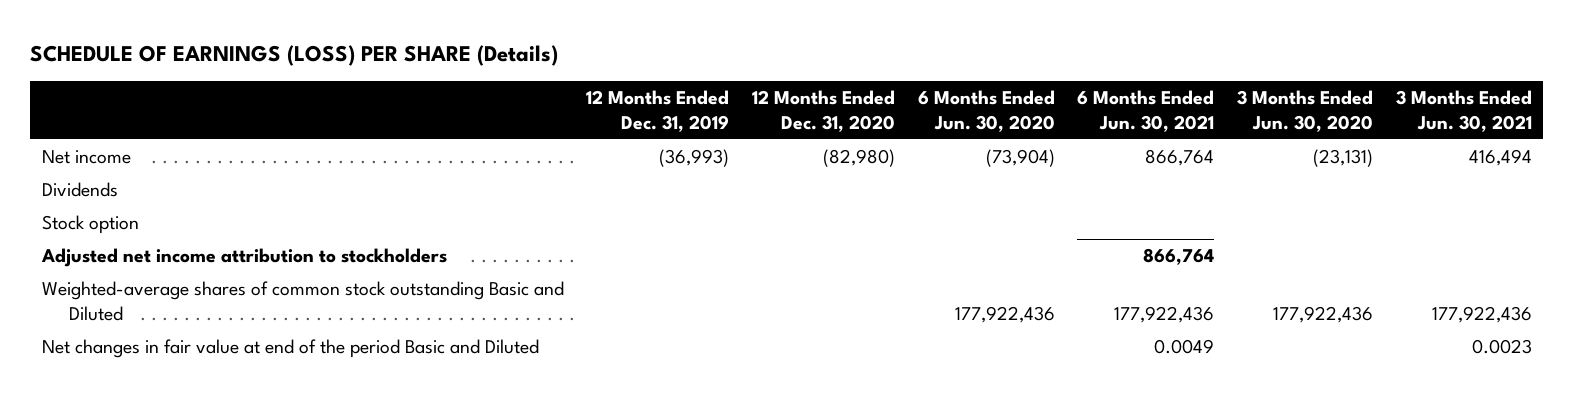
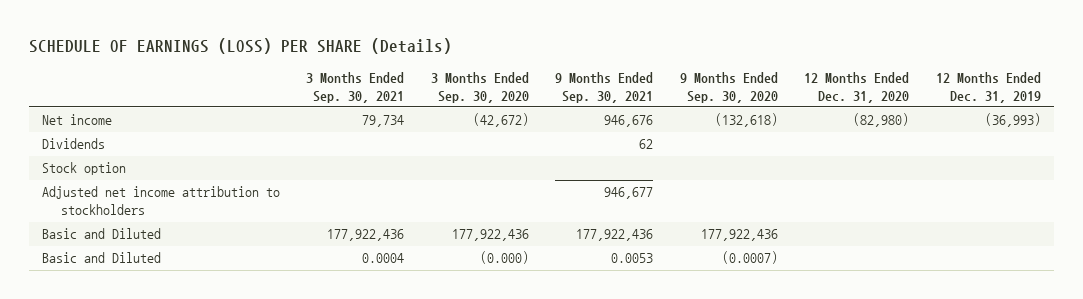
[917,89,1055,132] 6 Months Ended Jun. 30, 2020 -> none
[1077,89,1215,132] 6 Months Ended Jun. 30, 2021 -> none
[1236,89,1373,132] 3 Months Ended Jun. 30, 2020 -> none
[1395,89,1532,132] 3 Months Ended Jun. 30, 2021 -> none
none -> [306,71,405,103] 3 Months Ended Sep. 30, 2021
none -> [430,71,529,103] 3 Months Ended Sep. 30, 2020
none -> [555,71,654,103] 9 Months Ended Sep. 30, 2021
none -> [679,71,778,103] 9 Months Ended Sep. 30, 2020
[41,280,564,322] Weighted-average shares of common stock outstanding Basic and Diluted -> [41,228,161,240] Basic and Diluted
[41,338,539,358] Net changes in fair value at end of the period Basic and Diluted -> [41,252,161,264] Basic and Diluted

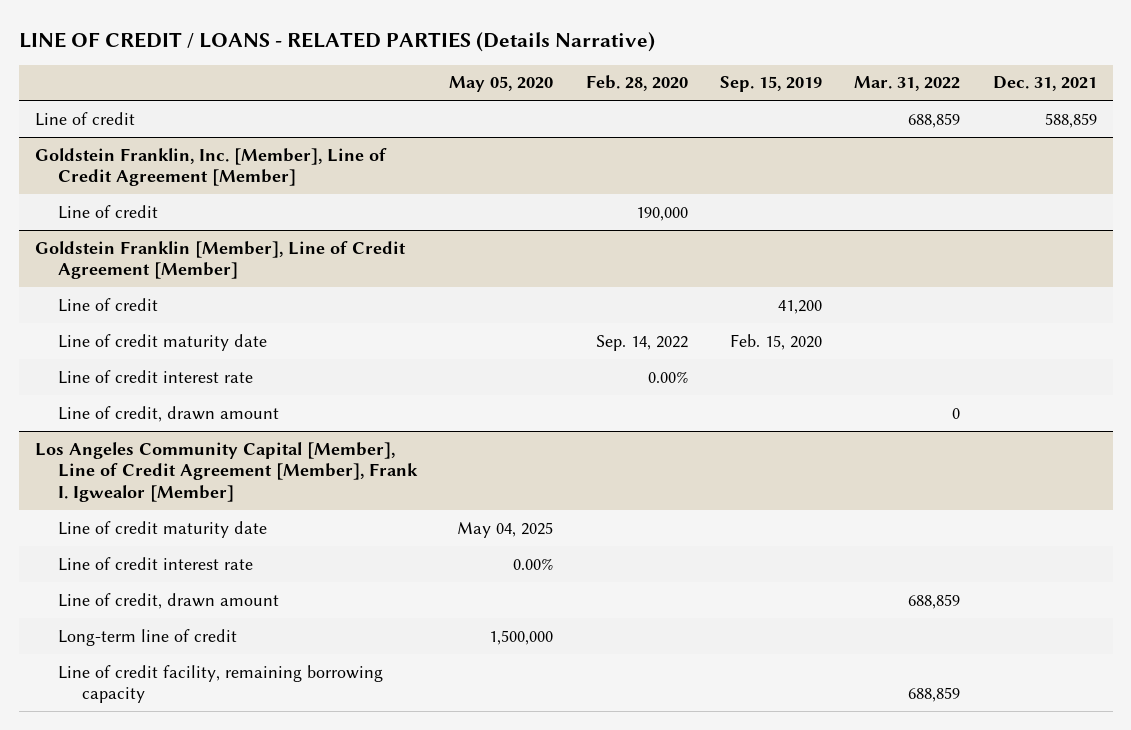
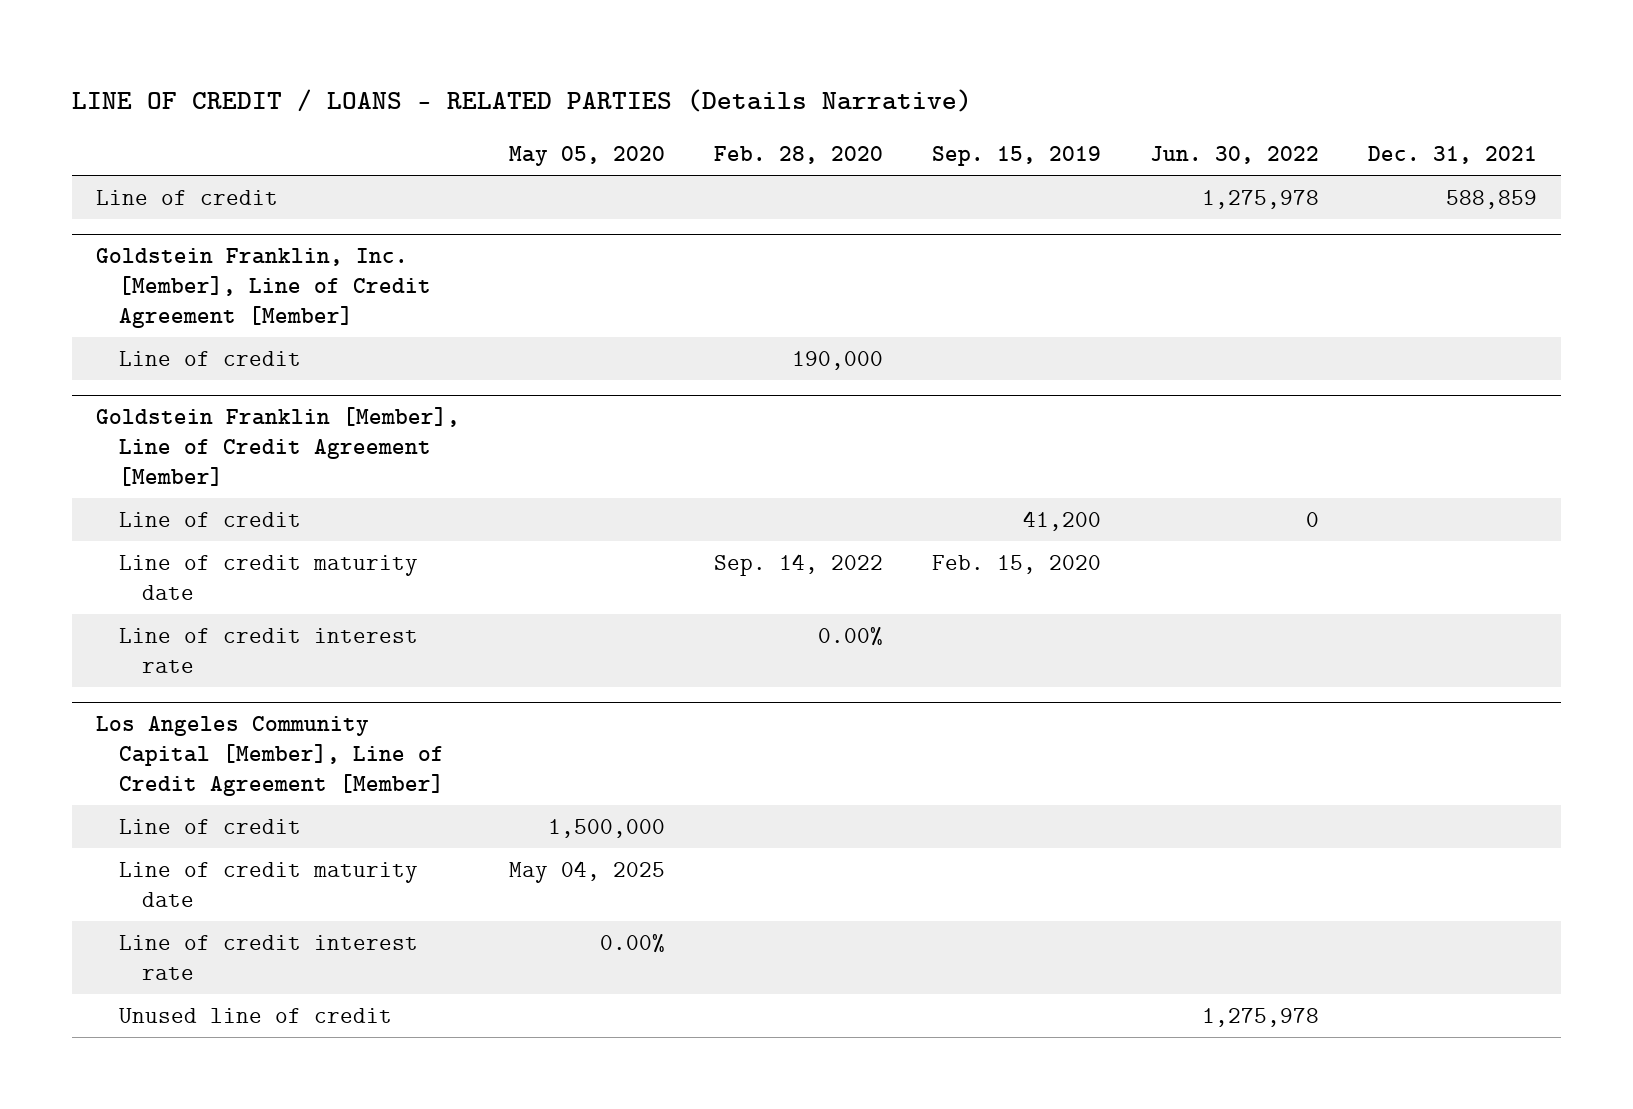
[854,76,961,92] Mar. 31, 2022 -> none
none -> [1149,146,1319,165] Jun. 30, 2022
[58,405,280,422] Line of credit, drawn amount -> none
[34,441,419,503] Los Angeles Community Capital [Member], Line of Credit Agreement [Member], Frank I. Igwealor [Member] -> [96,715,444,796] Los Angeles Community Capital [Member], Line of Credit Agreement [Member]
none -> [118,818,301,834] Line of credit
[58,592,280,609] Line of credit, drawn amount -> none
[58,628,238,646] Long-term line of credit -> none
[58,664,384,704] Line of credit facility, remaining borrowing capacity -> [118,1007,392,1023] Unused line of credit

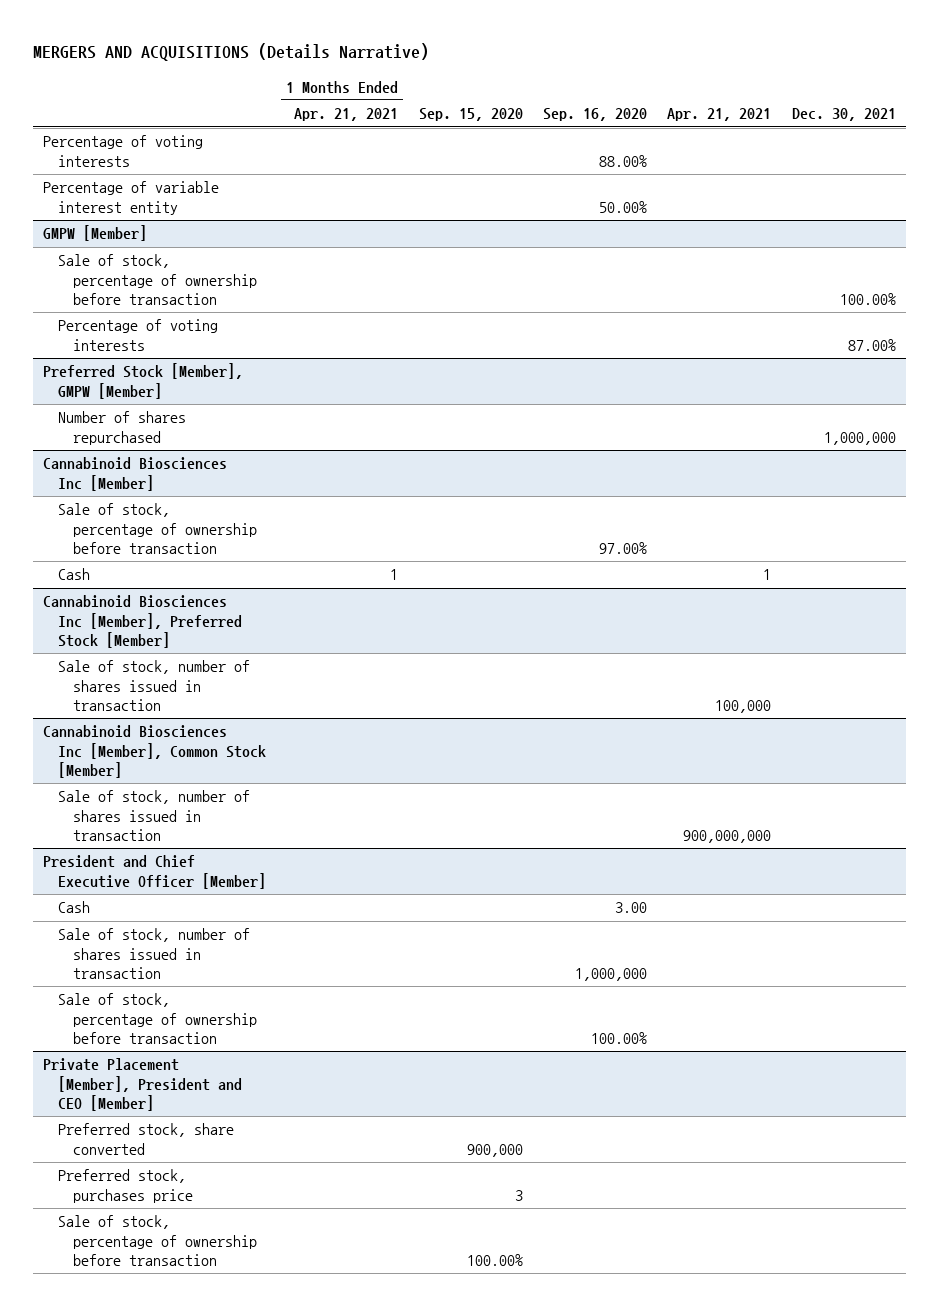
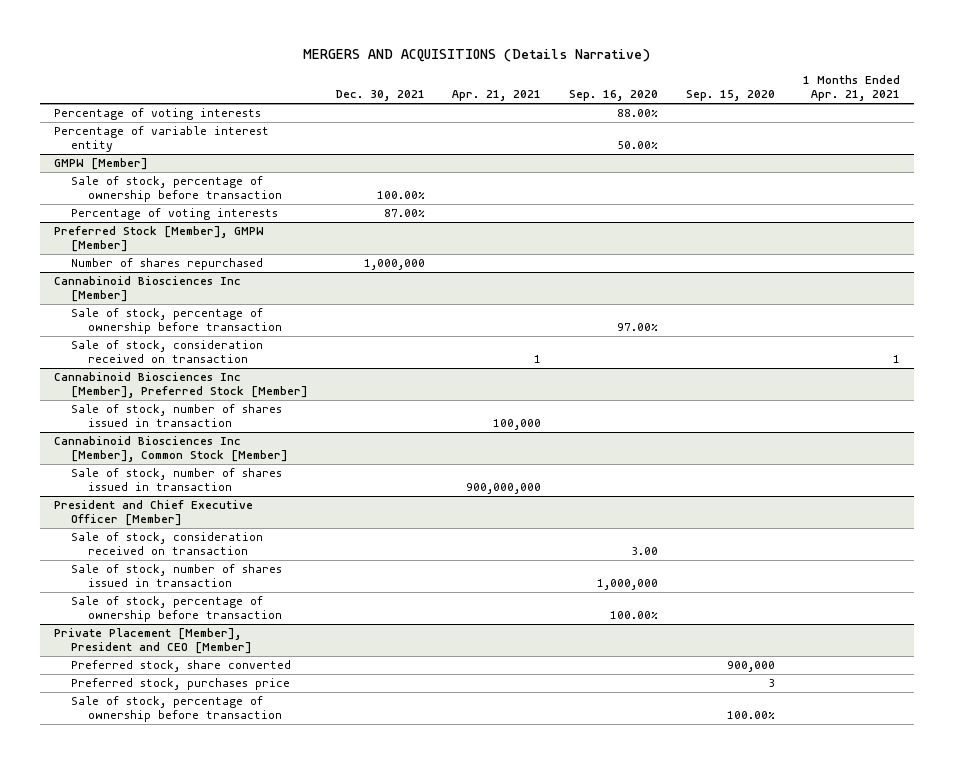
[57,568,90,581] Cash -> [70,340,263,364] Sale of stock, consideration received on transaction
[57,901,90,914] Cash -> [70,532,263,556] Sale of stock, consideration received on transaction

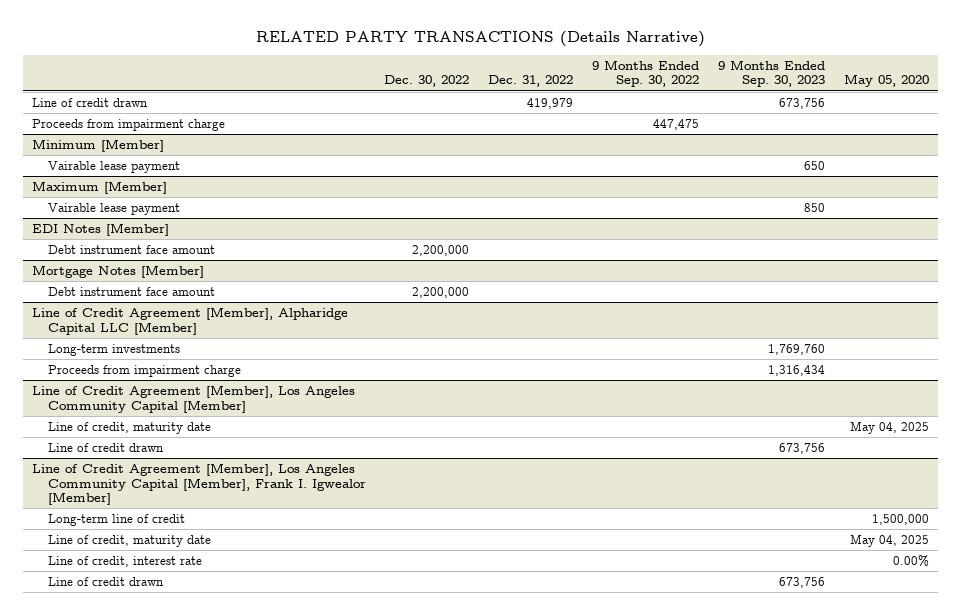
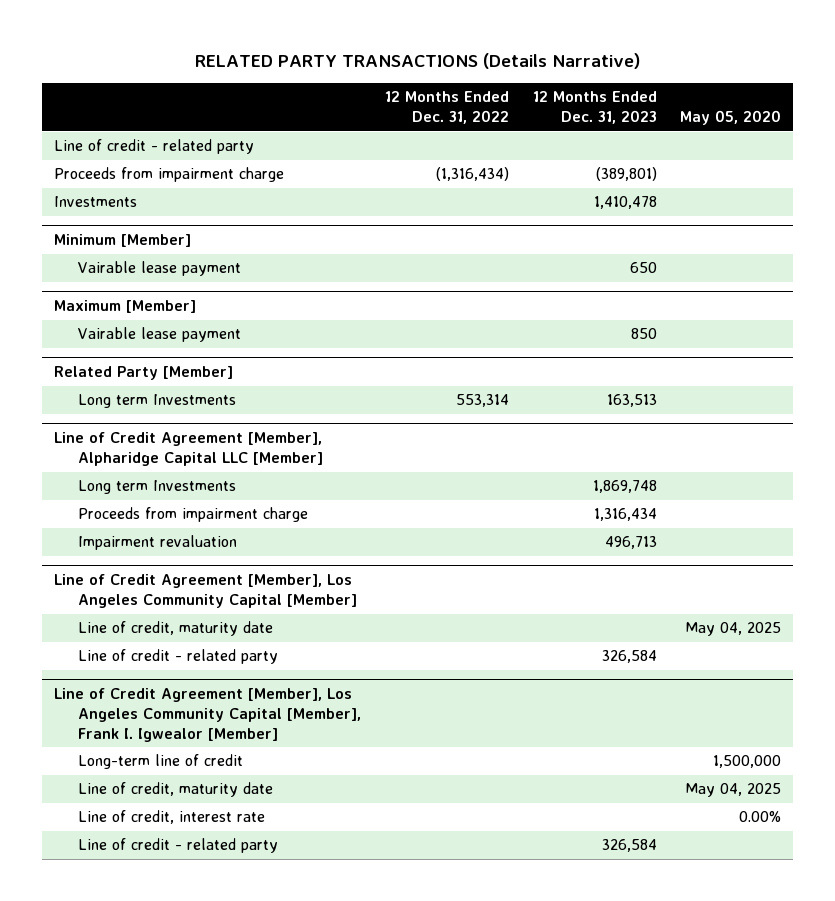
[384,75,470,88] Dec. 30, 2022 -> none
[488,75,574,88] Dec. 31, 2022 -> none
[592,59,700,88] 9 Months Ended Sep. 30, 2022 -> none
[717,59,825,88] 9 Months Ended Sep. 30, 2023 -> none
none -> [385,91,510,125] 12 Months Ended Dec. 31, 2022
none -> [532,91,657,125] 12 Months Ended Dec. 31, 2023
[32,97,149,107] Line of credit drawn -> [53,139,254,155] Line of credit - related party
none -> [53,196,137,208] Investments
[32,222,170,236] EDI Notes [Member] -> none
[47,244,215,254] Debt instrument face amount -> none
[32,264,205,278] Mortgage Notes [Member] -> none
[47,286,215,296] Debt instrument face amount -> none
none -> [53,366,233,381] Related Party [Member]
none -> [78,394,237,409] Long term Investments
[47,343,180,356] Long-term investments -> [78,480,237,495] Long term Investments
none -> [78,535,238,551] Impairment revaluation
[47,442,164,452] Line of credit drawn -> [78,649,279,665] Line of credit - related party
[47,576,164,586] Line of credit drawn -> [78,838,279,854] Line of credit - related party

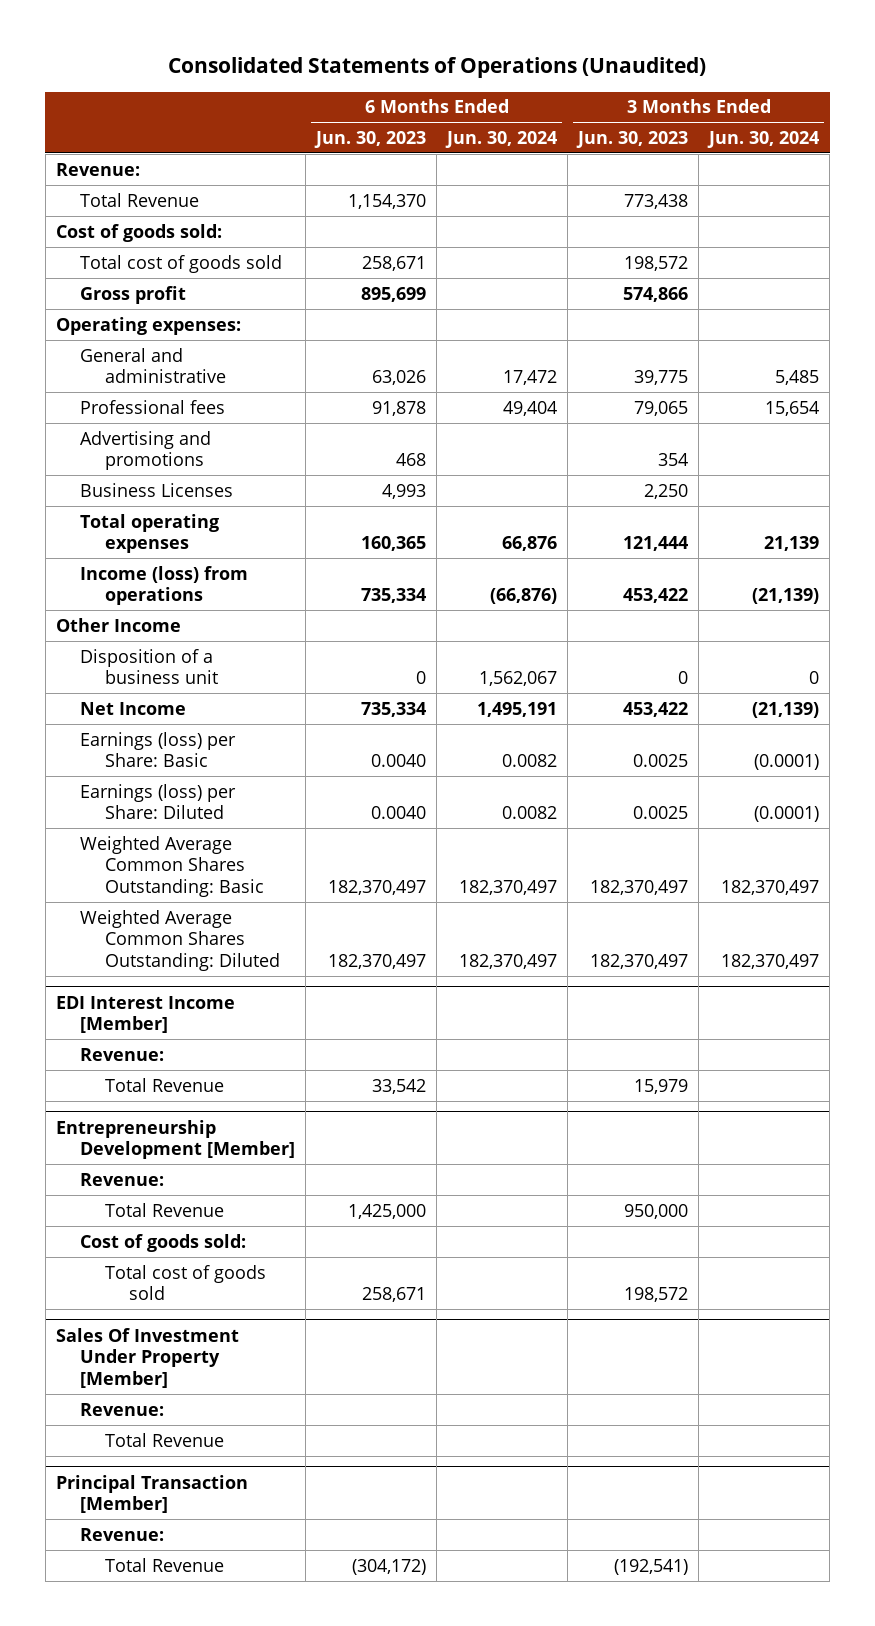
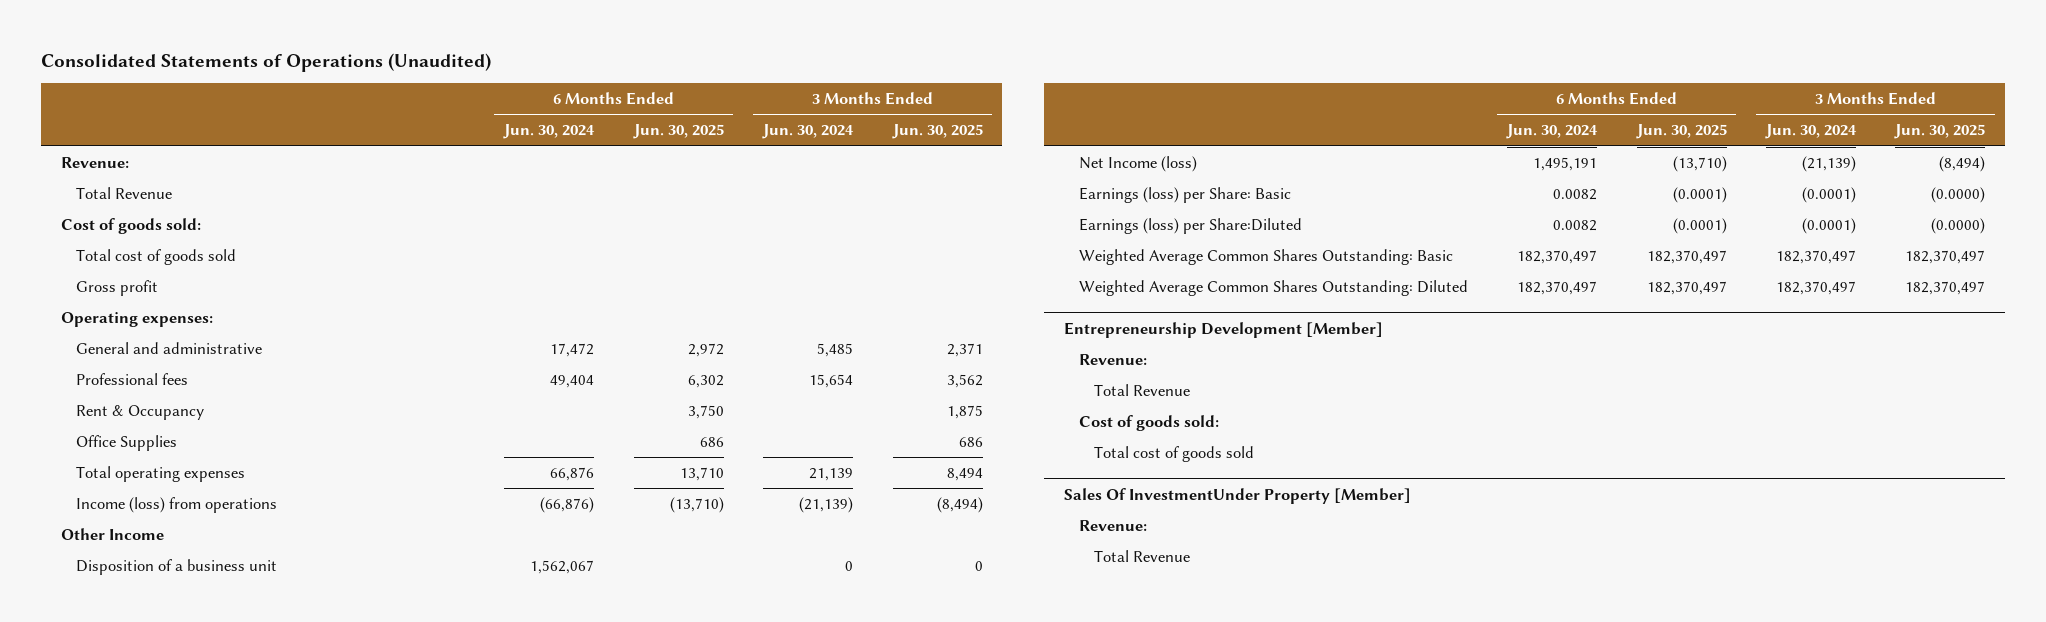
[314,130,427,148] Jun. 30, 2023 -> none
[576,130,689,148] Jun. 30, 2023 -> none
none -> [632,124,724,140] Jun. 30, 2025
none -> [891,124,983,140] Jun. 30, 2025
[80,430,212,471] Advertising and promotions -> none
[80,482,234,497] Business Licenses -> none
none -> [75,404,204,420] Rent & Occupancy
none -> [75,434,177,451] Office Supplies
[80,701,187,715] Net Income -> [1078,155,1197,172] Net Income (loss)
[80,783,237,820] Earnings (loss) per Share: Diluted -> [1078,217,1302,234] Earnings (loss) per Share:Diluted
[55,995,235,1034] EDI Interest Income [Member] -> none
[80,1047,165,1061] Revenue: -> none
[104,1077,224,1092] Total Revenue -> none
[55,1327,239,1388] Sales Of Investment Under Property [Member] -> [1063,487,1411,504] Sales Of InvestmentUnder Property [Member]
[55,1474,248,1514] Principal Transaction [Member] -> none
[80,1527,165,1541] Revenue: -> none
[104,1557,224,1572] Total Revenue -> none

